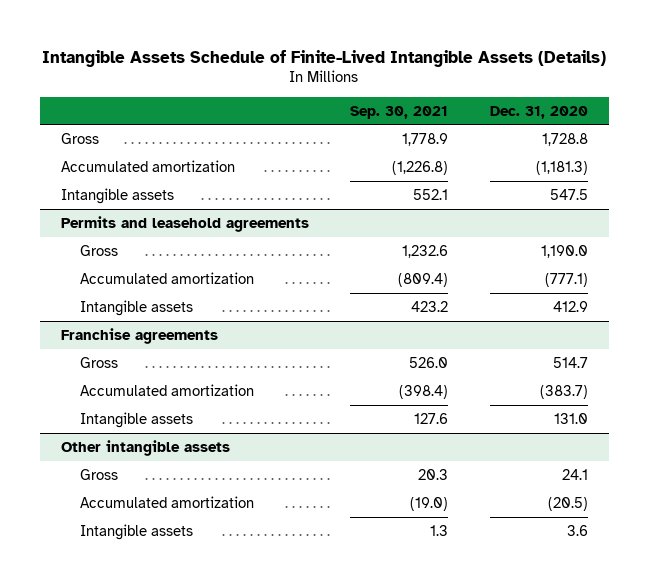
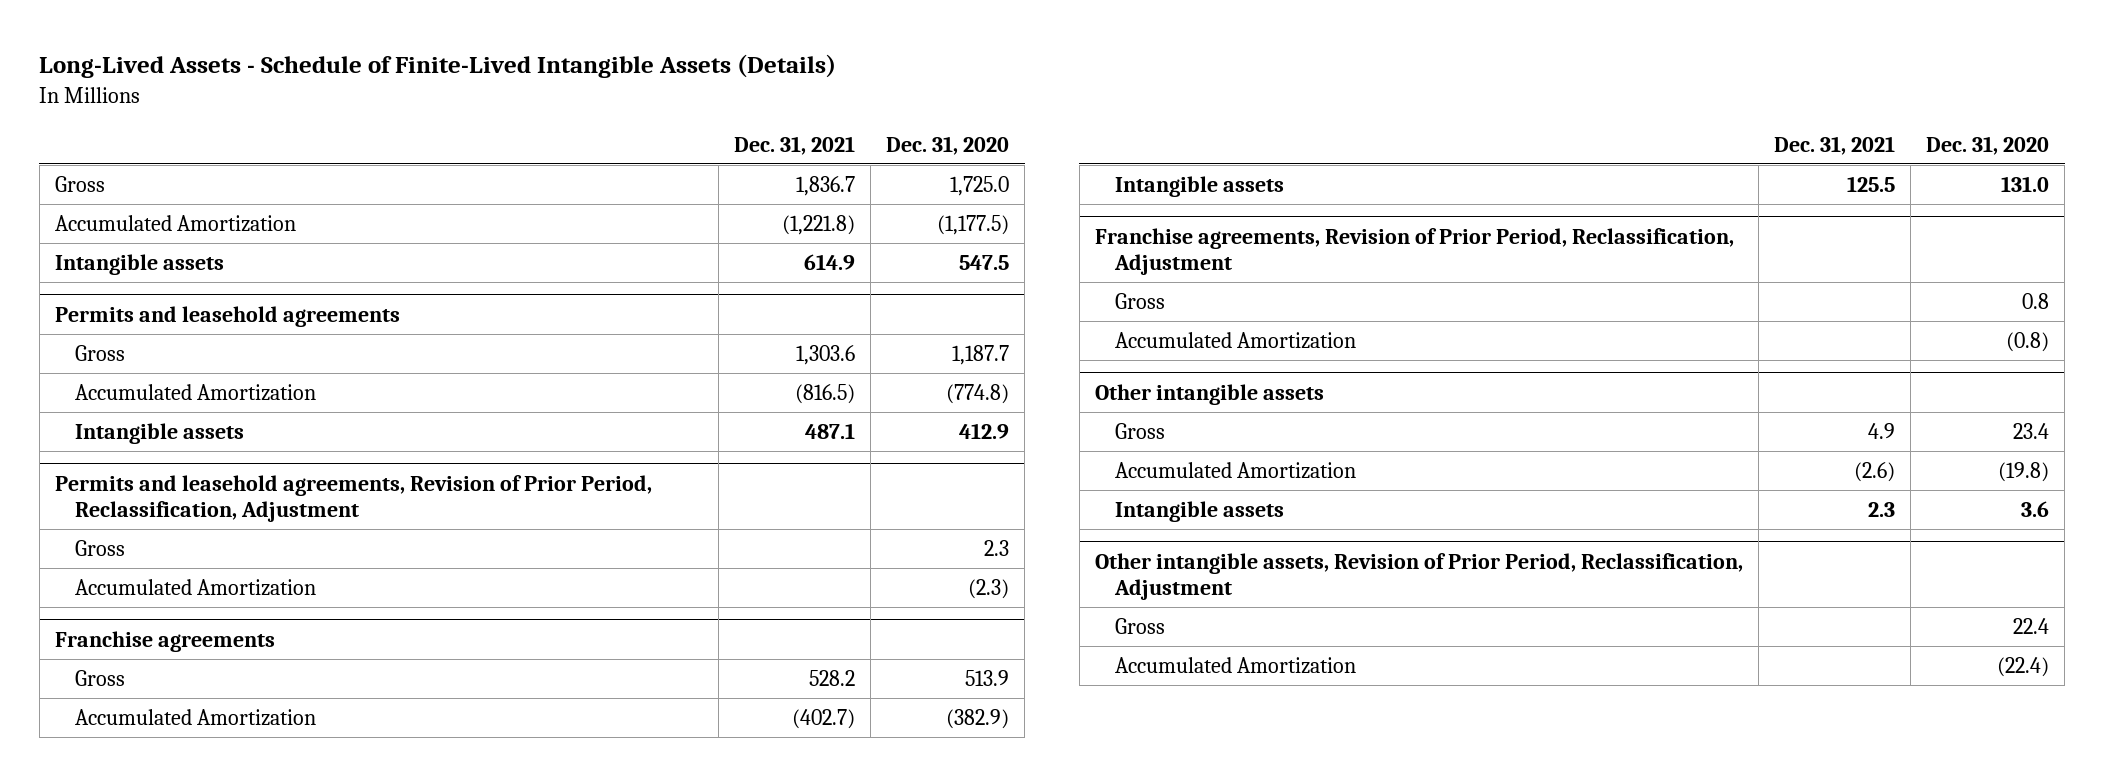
[42,49,607,67] Intangible Assets Schedule of Finite-Lived Intangible Assets (Details) -> [39,54,837,79] Long-Lived Assets - Schedule of Finite-Lived Intangible Assets (Details)
[350,105,449,119] Sep. 30, 2021 -> none
none -> [734,135,856,155] Dec. 31, 2021
[541,132,588,146] 1,728.8 -> [950,176,1010,197] 1,725.0
[61,159,236,172] Accumulated amortization -> [54,215,296,233] Accumulated Amortization
[535,160,588,175] (1,181.3) -> [937,215,1010,236] (1,177.5)
[540,244,588,258] 1,190.0 -> [952,345,1010,366] 1,187.7
[79,271,254,284] Accumulated amortization -> [75,384,317,402] Accumulated Amortization
[544,272,588,287] (777.1) -> [946,384,1010,405] (774.8)
none -> [54,474,652,522] Permits and leasehold agreements, Revision of Prior Period, Reclassification, Adjustment
none -> [75,540,126,557] Gross
none -> [75,579,317,597] Accumulated Amortization
[552,356,588,368] 514.7 -> [965,670,1010,687] 513.9
[79,383,254,396] Accumulated amortization -> [75,709,317,727] Accumulated Amortization
[539,384,588,399] (383.7) -> [946,709,1010,730] (382.9)
none -> [1094,227,1734,275] Franchise agreements, Revision of Prior Period, Reclassification, Adjustment
none -> [1115,293,1166,310] Gross
none -> [1115,332,1357,350] Accumulated Amortization
[561,468,588,480] 24.1 -> [2013,423,2050,440] 23.4
[79,495,254,508] Accumulated amortization -> [1115,462,1357,480] Accumulated Amortization
[547,496,588,511] (20.5) -> [1998,462,2050,483] (19.8)
none -> [1094,552,1743,600] Other intangible assets, Revision of Prior Period, Reclassification, Adjustment
none -> [1115,618,1166,635] Gross
none -> [1115,657,1357,675] Accumulated Amortization

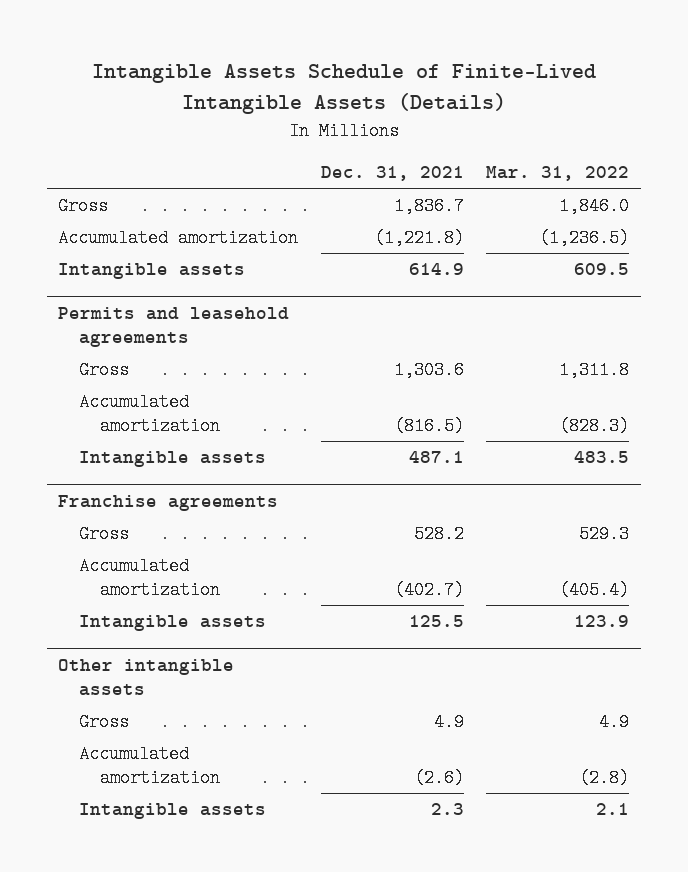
[39,54,837,79] Long-Lived Assets - Schedule of Finite-Lived Intangible Assets (Details) -> [91,64,596,115] Intangible Assets Schedule of Finite-Lived Intangible Assets (Details)
[886,135,1010,155] Dec. 31, 2020 -> none
none -> [486,165,630,181] Mar. 31, 2022
[54,215,296,233] Accumulated Amortization -> [58,229,299,248] Accumulated amortization
[75,384,317,402] Accumulated Amortization -> [79,393,221,436] Accumulated amortization
[54,474,652,522] Permits and leasehold agreements, Revision of Prior Period, Reclassification, Adjustment -> none
[75,540,126,557] Gross -> none
[75,579,317,597] Accumulated Amortization -> none
[75,709,317,727] Accumulated Amortization -> [79,557,221,600] Accumulated amortization
[1094,227,1734,275] Franchise agreements, Revision of Prior Period, Reclassification, Adjustment -> none
[1115,293,1166,310] Gross -> none
[1115,332,1357,350] Accumulated Amortization -> none
[1115,462,1357,480] Accumulated Amortization -> [79,745,221,788] Accumulated amortization
[1094,552,1743,600] Other intangible assets, Revision of Prior Period, Reclassification, Adjustment -> none
[1115,618,1166,635] Gross -> none
[1115,657,1357,675] Accumulated Amortization -> none

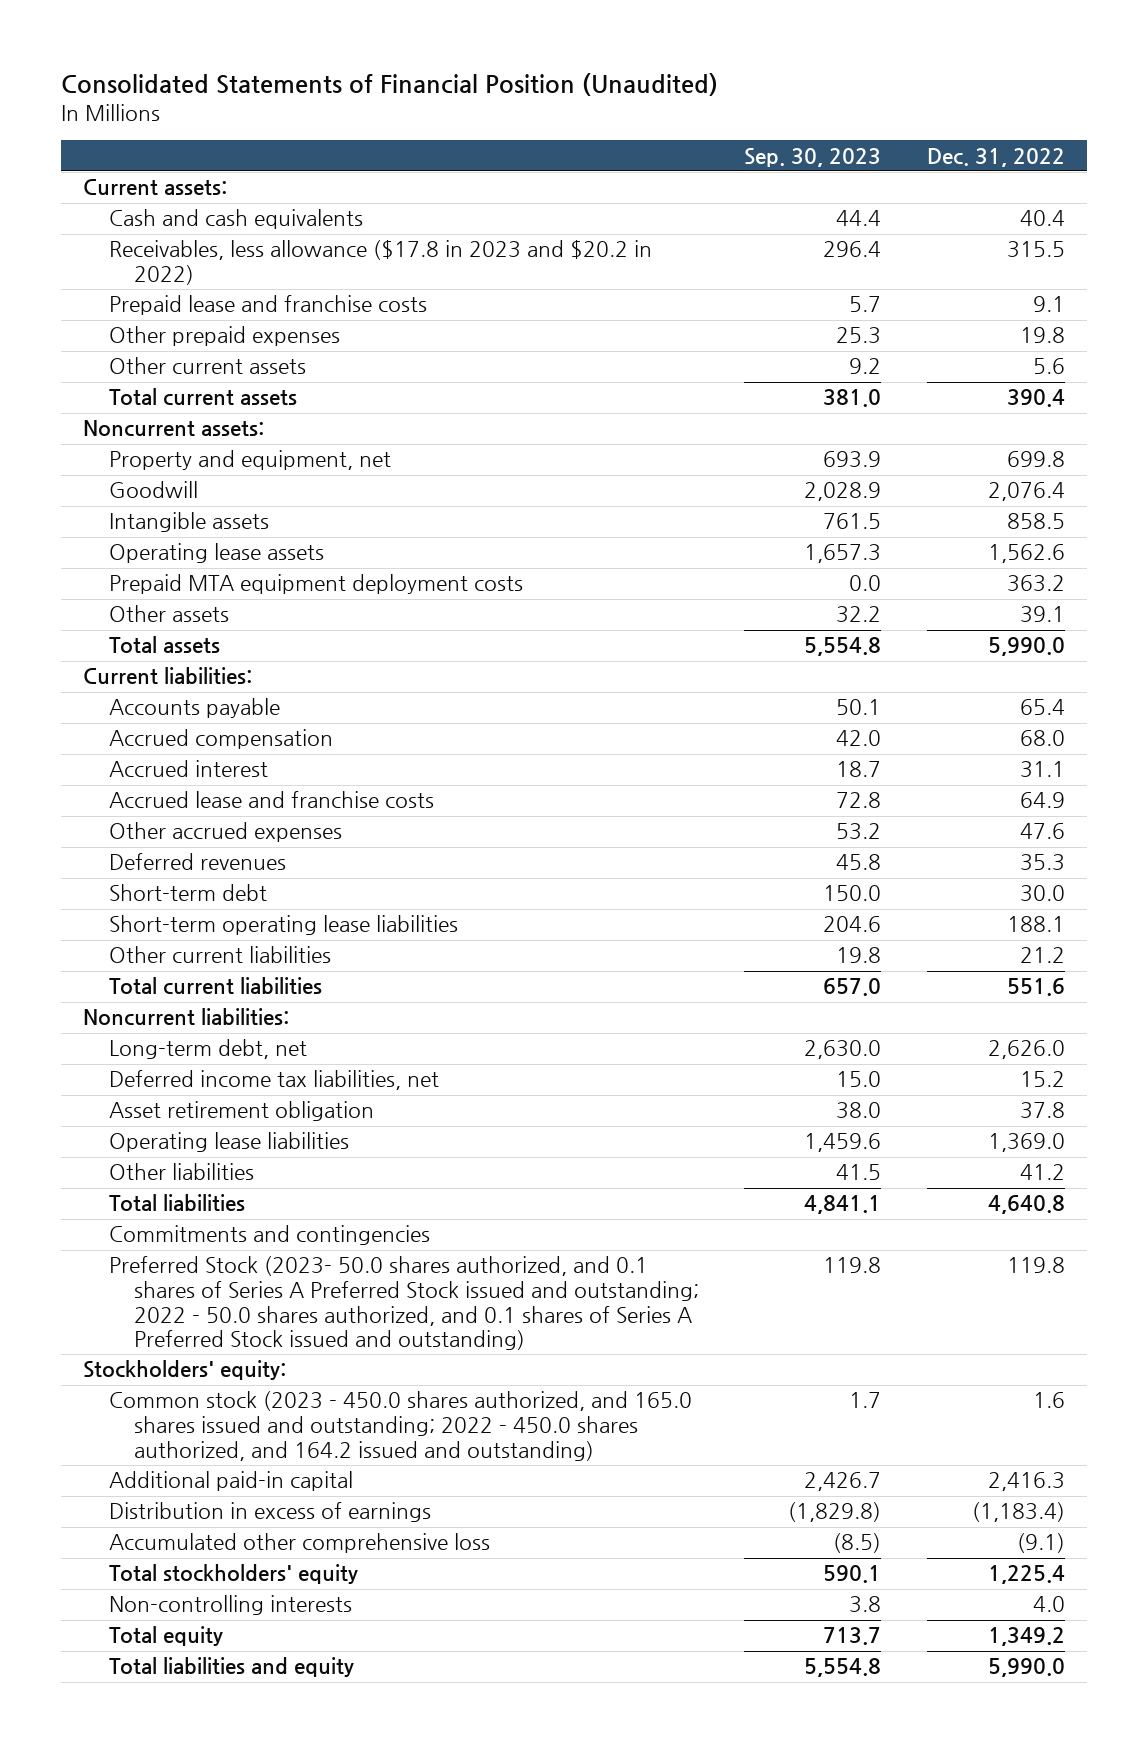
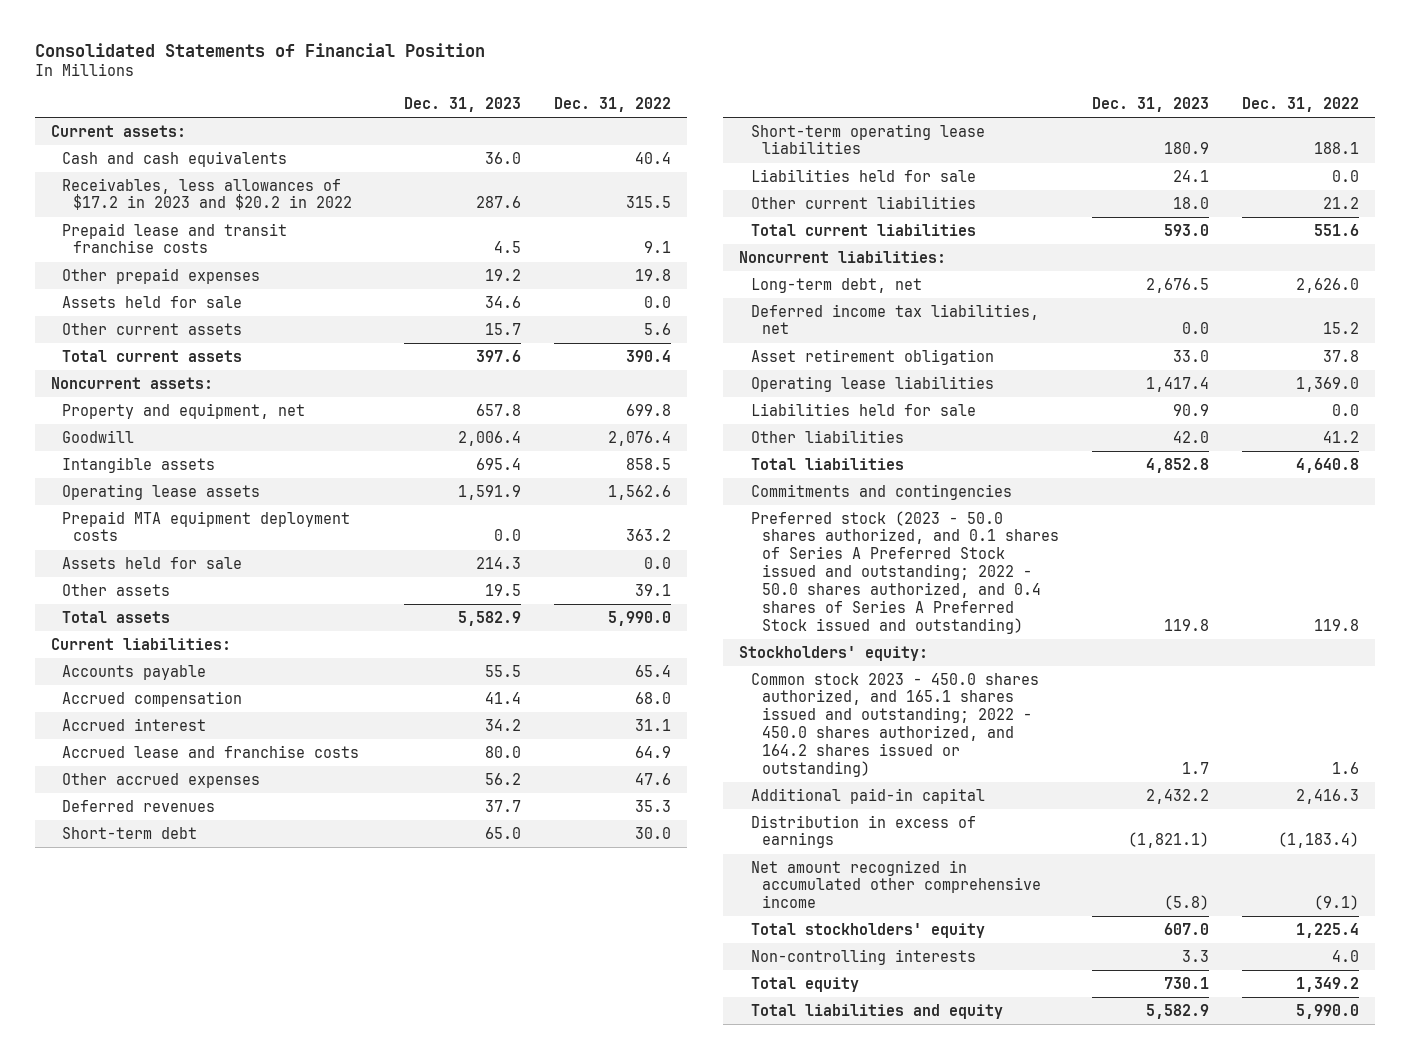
[60,73,718,97] Consolidated Statements of Financial Position (Unaudited) -> [34,42,485,57] Consolidated Statements of Financial Position
[744,147,882,167] Sep. 30, 2023 -> none
none -> [403,97,521,113] Dec. 31, 2023
[108,240,652,286] Receivables, less allowance ($17.8 in 2023 and $20.2 in 2022) -> [62,177,353,211] Receivables, less allowances of $17.2 in 2023 and $20.2 in 2022
[108,295,427,316] Prepaid lease and franchise costs -> [62,222,288,254] Prepaid lease and transit franchise costs
none -> [62,295,243,308] Assets held for sale
none -> [62,556,243,569] Assets held for sale
none -> [750,168,976,182] Liabilities held for sale
none -> [750,402,976,416] Liabilities held for sale
[108,1256,699,1351] Preferred Stock (2023- 50.0 shares authorized, and 0.1 shares of Series A Preferred Stock issued and outstanding; 2022 - 50.0 shares authorized, and 0.1 shares of Series A Preferred Stock issued and outstanding) -> [750,510,1059,634] Preferred stock (2023 - 50.0 shares authorized, and 0.1 shares of Series A Preferred Stock issued and outstanding; 2022 - 50.0 shares authorized, and 0.4 shares of Series A Preferred Stock issued and outstanding)
[108,1391,692,1461] Common stock (2023 - 450.0 shares authorized, and 165.0 shares issued and outstanding; 2022 - 450.0 shares authorized, and 164.2 issued and outstanding) -> [750,672,1039,777] Common stock 2023 - 450.0 shares authorized, and 165.1 shares issued and outstanding; 2022 - 450.0 shares authorized, and 164.2 shares issued or outstanding)
[108,1533,490,1554] Accumulated other comprehensive loss -> [750,859,1041,909] Net amount recognized in accumulated other comprehensive income

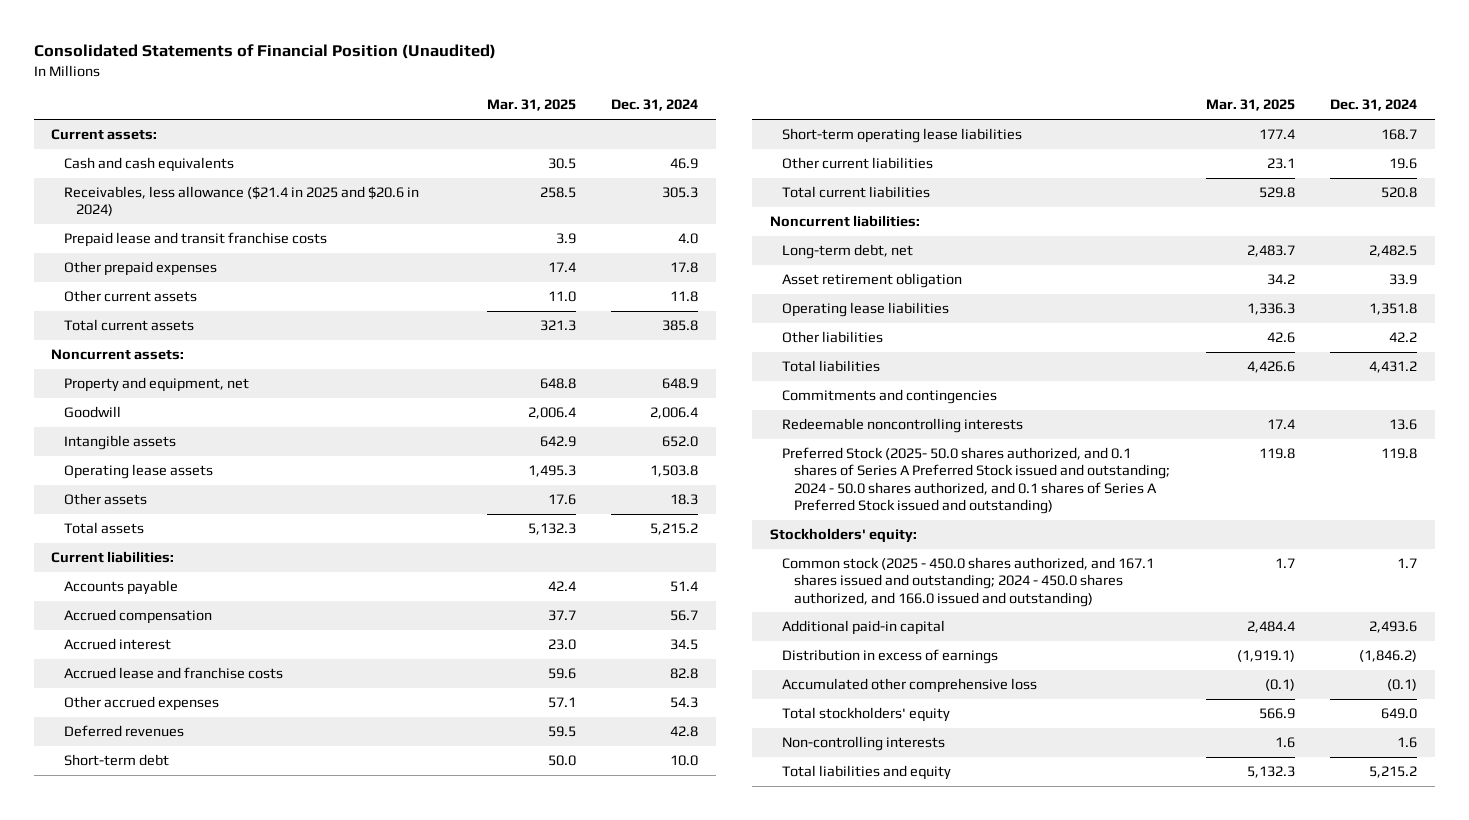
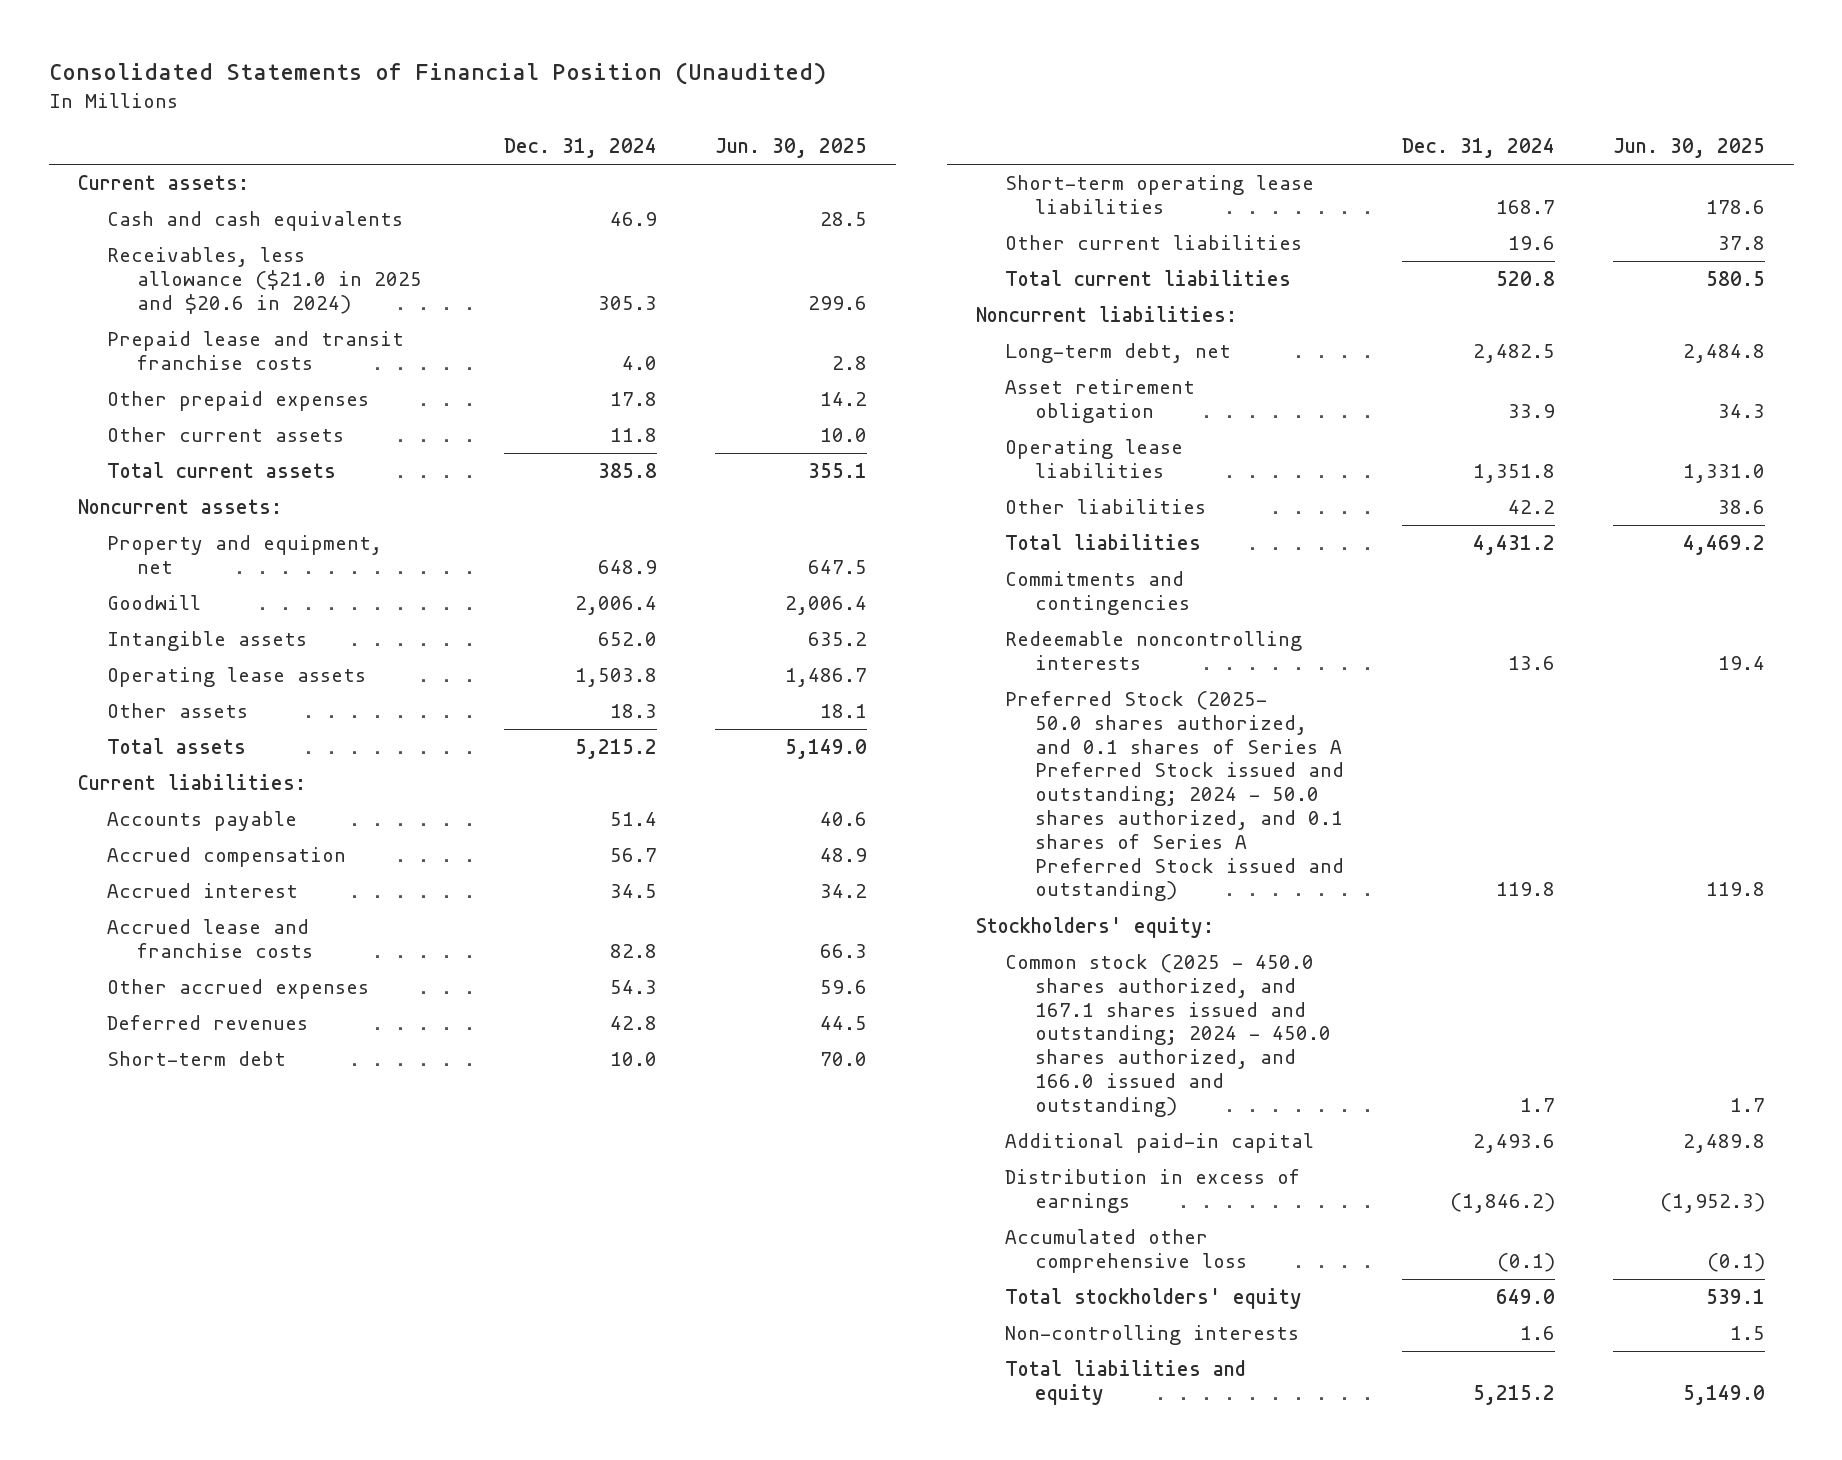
[487,99,577,112] Mar. 31, 2025 -> none
none -> [714,138,867,159] Jun. 30, 2025
[63,186,419,217] Receivables, less allowance ($21.4 in 2025 and $20.6 in 2024) -> [107,247,423,314] Receivables, less allowance ($21.0 in 2025 and $20.6 in 2024)

